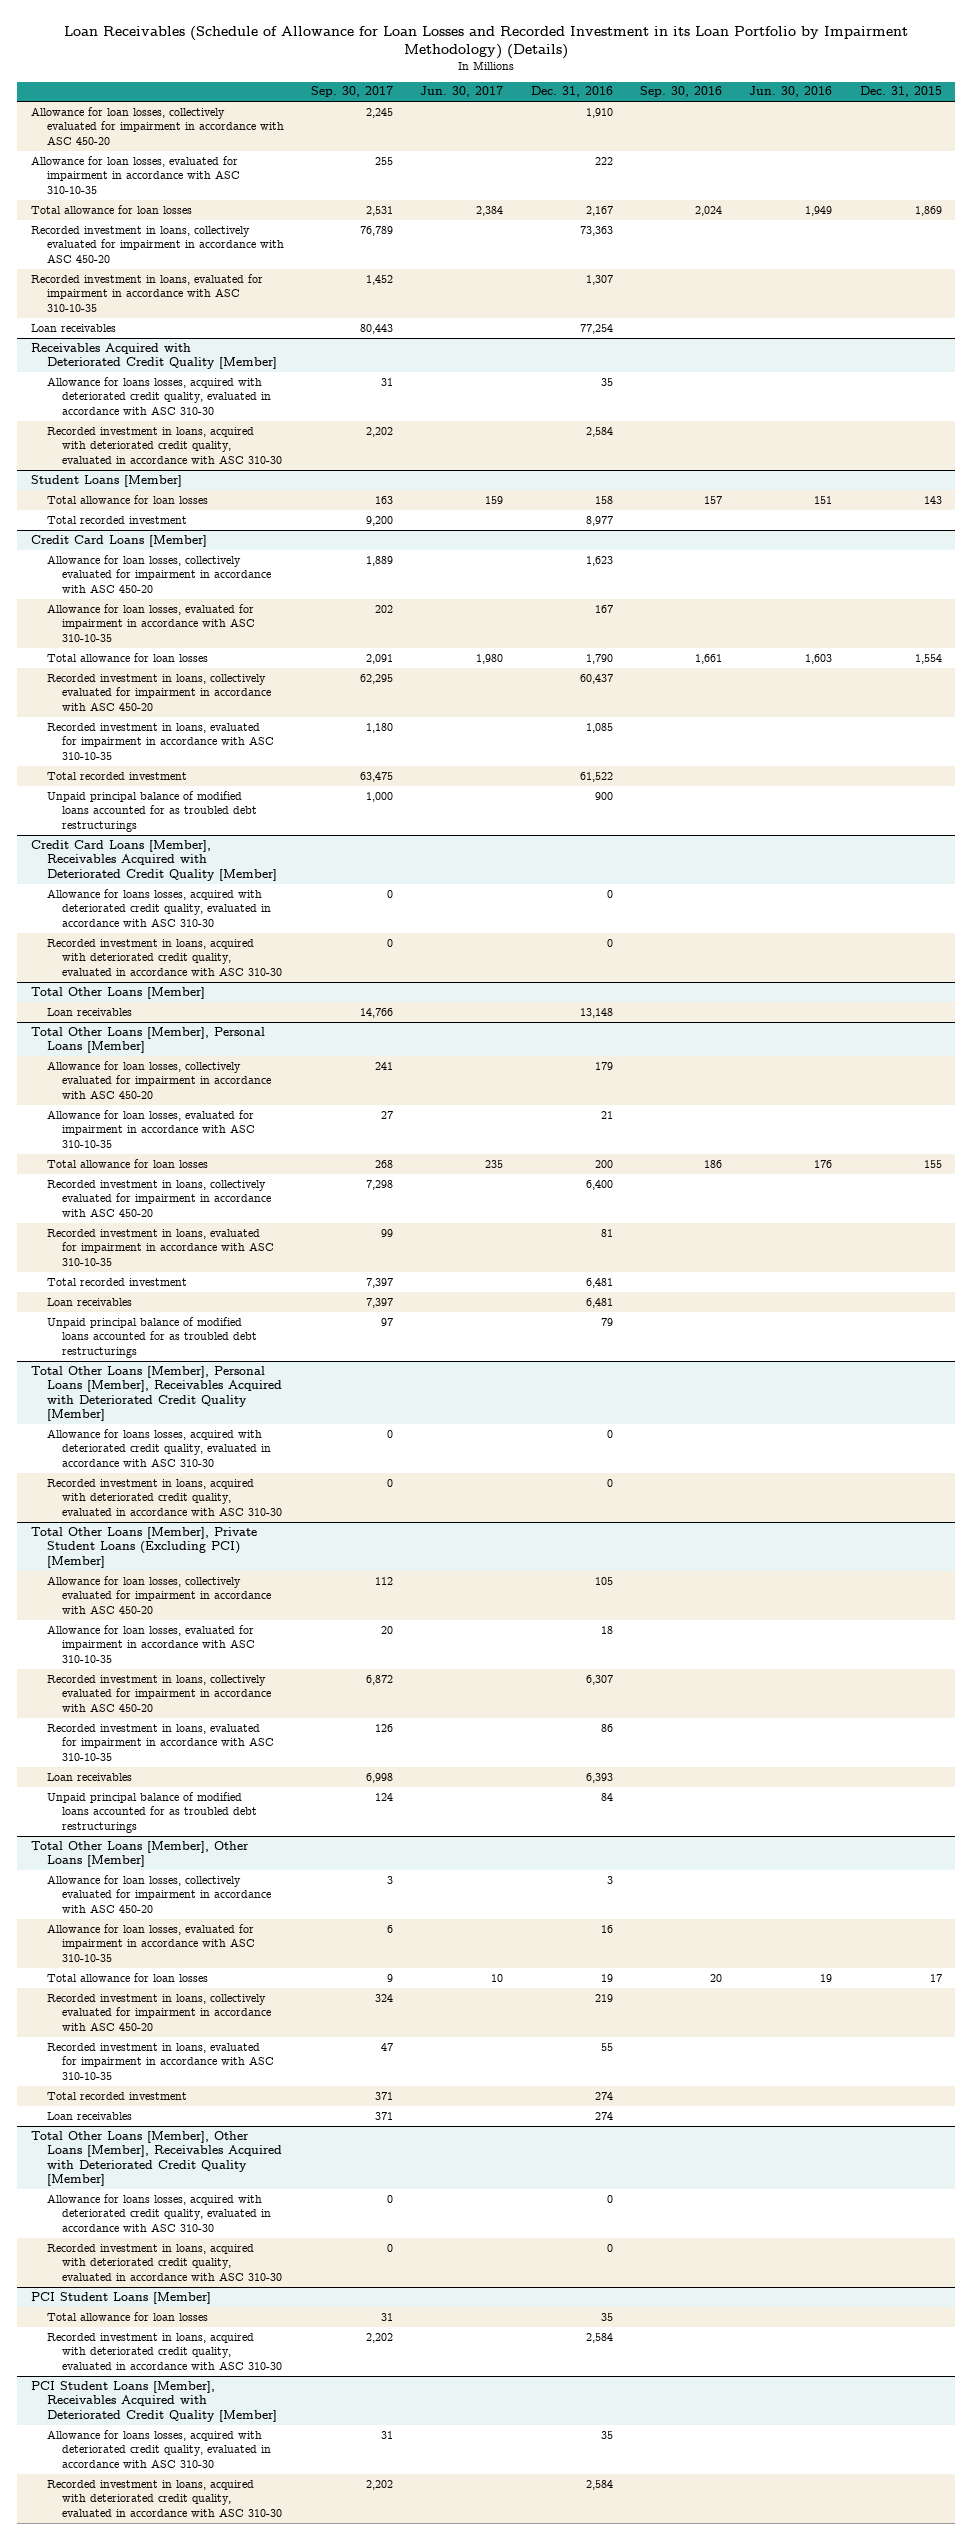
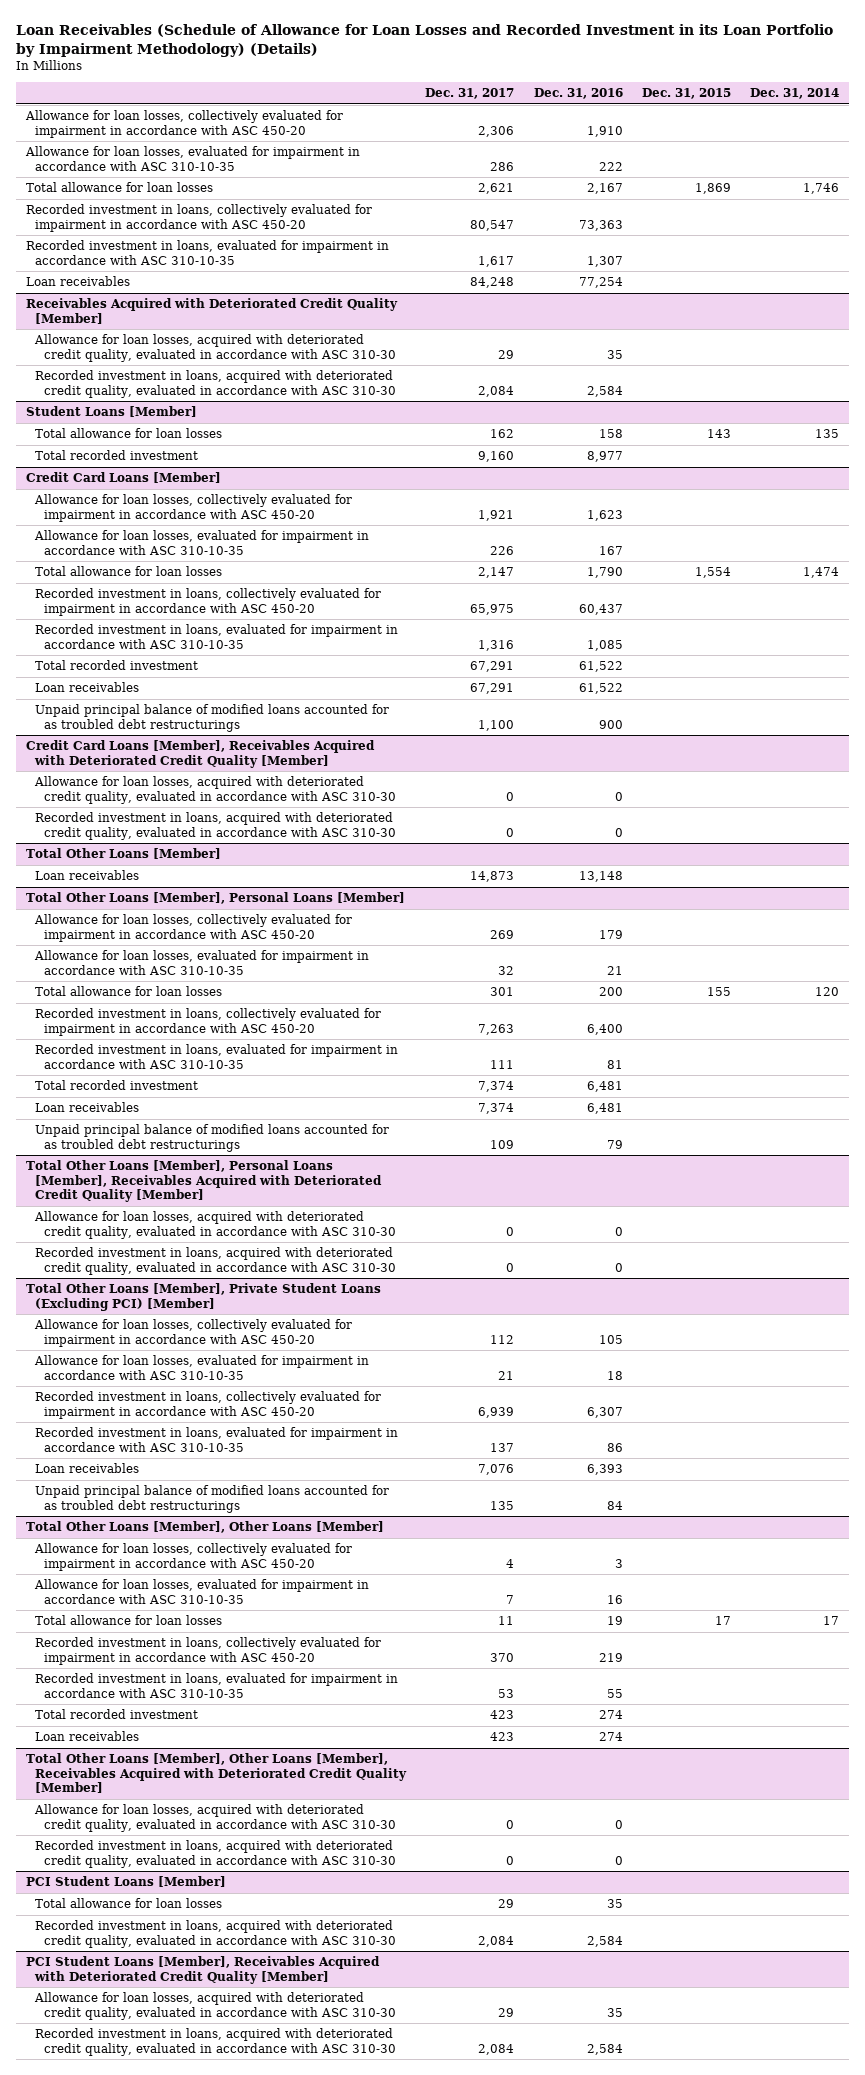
[310,86,393,98] Sep. 30, 2017 -> none
[420,86,504,98] Jun. 30, 2017 -> none
[639,86,722,98] Sep. 30, 2016 -> none
[749,86,833,98] Jun. 30, 2016 -> none
none -> [425,88,515,100] Dec. 31, 2017
none -> [750,88,840,100] Dec. 31, 2014
[46,376,272,415] Allowance for loans losses, acquired with deteriorated credit quality, evaluated in accordance with ASC 310-30 -> [34,334,397,362] Allowance for loan losses, acquired with deteriorated credit quality, evaluated in accordance with ASC 310-30
none -> [35,682,140,693] Loan receivables
[46,888,272,927] Allowance for loans losses, acquired with deteriorated credit quality, evaluated in accordance with ASC 310-30 -> [34,776,397,804] Allowance for loan losses, acquired with deteriorated credit quality, evaluated in accordance with ASC 310-30
[46,1428,272,1467] Allowance for loans losses, acquired with deteriorated credit quality, evaluated in accordance with ASC 310-30 -> [34,1211,397,1239] Allowance for loan losses, acquired with deteriorated credit quality, evaluated in accordance with ASC 310-30
[46,2193,272,2232] Allowance for loans losses, acquired with deteriorated credit quality, evaluated in accordance with ASC 310-30 -> [34,1804,397,1832] Allowance for loan losses, acquired with deteriorated credit quality, evaluated in accordance with ASC 310-30
[46,2429,272,2468] Allowance for loans losses, acquired with deteriorated credit quality, evaluated in accordance with ASC 310-30 -> [34,1992,397,2020] Allowance for loan losses, acquired with deteriorated credit quality, evaluated in accordance with ASC 310-30

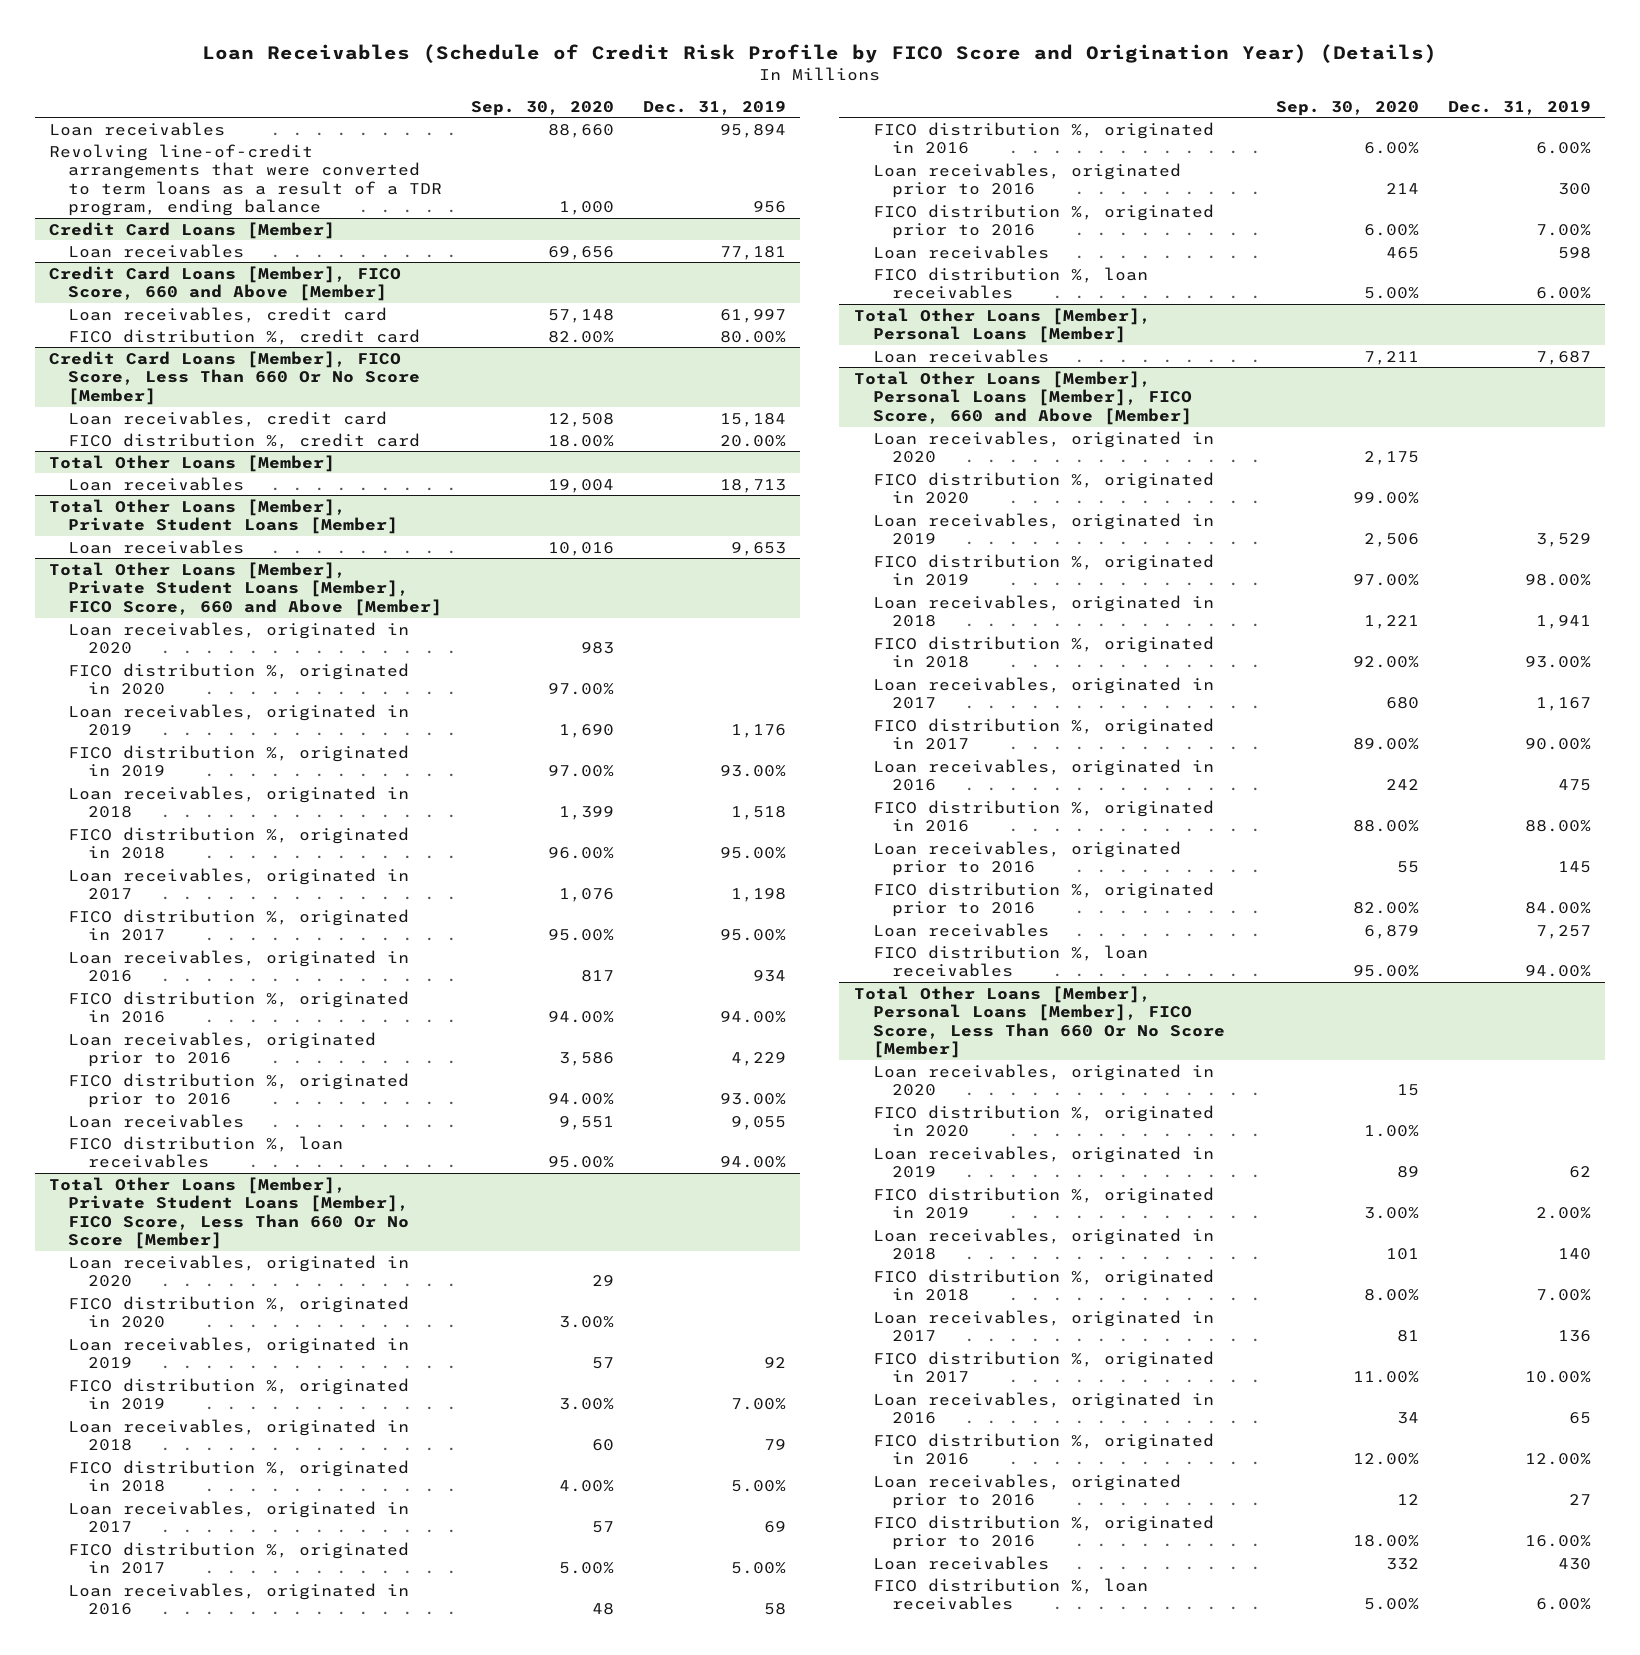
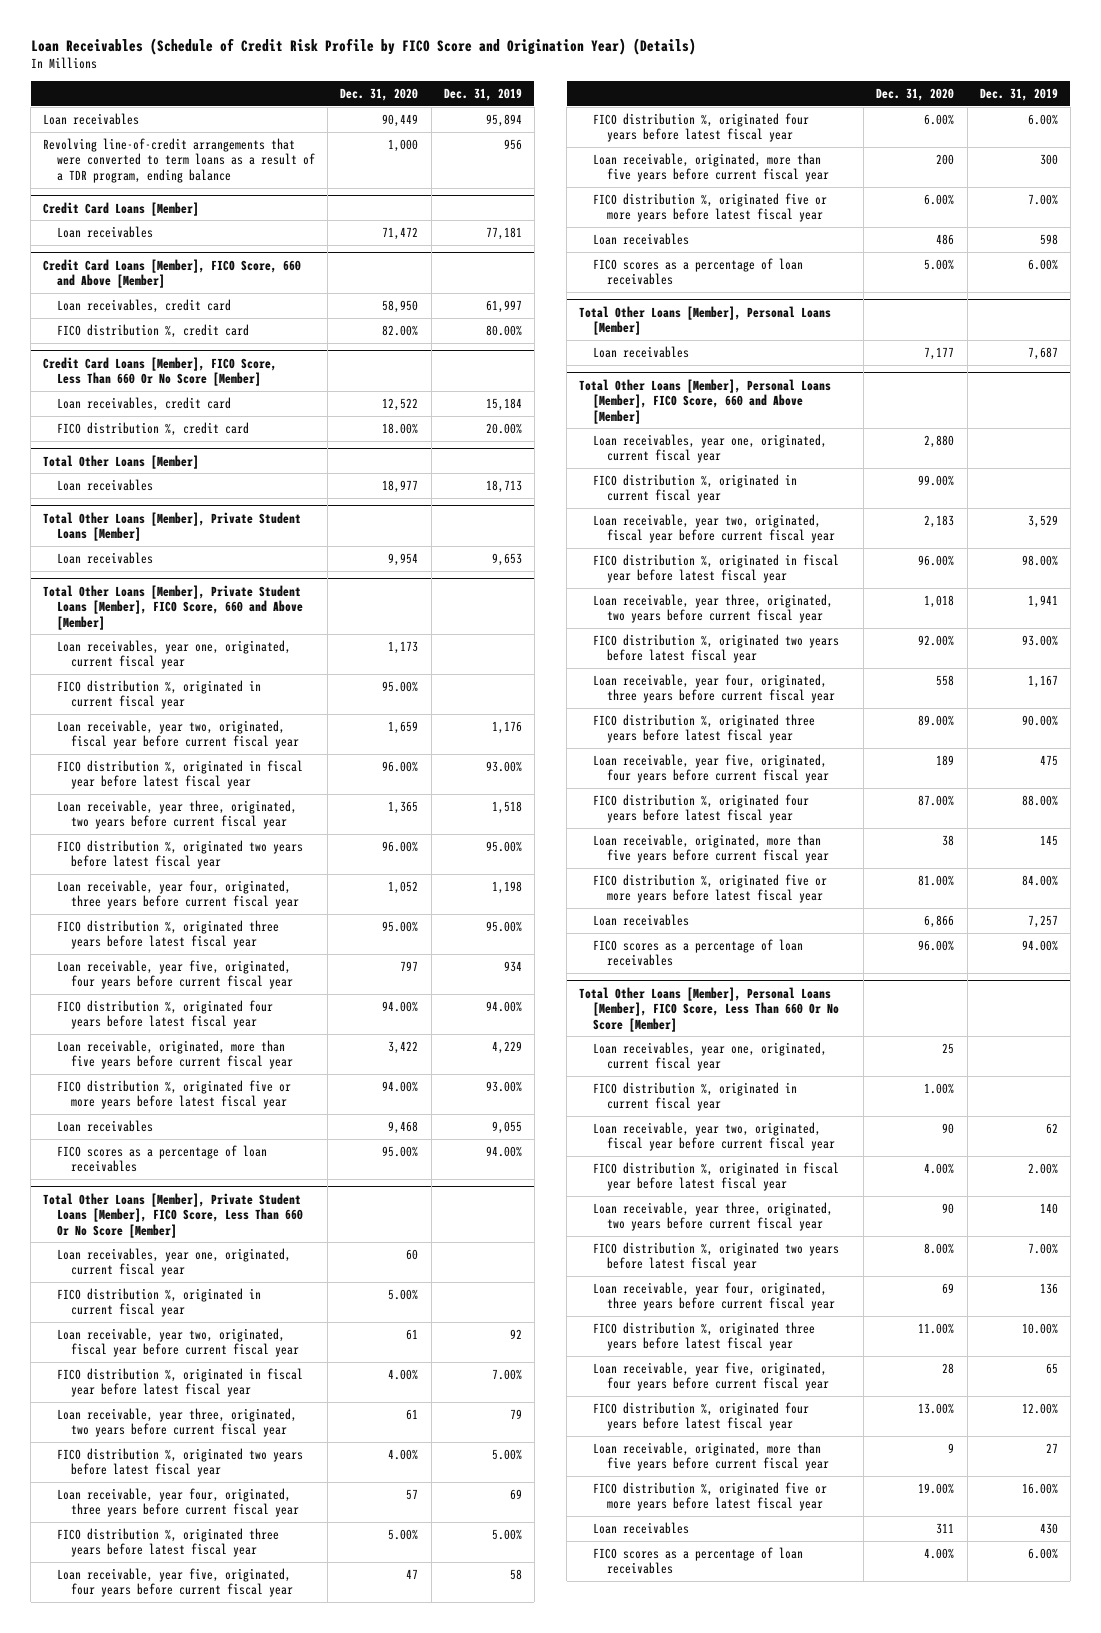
[471,100,615,116] Sep. 30, 2020 -> none
none -> [340,87,419,101] Dec. 31, 2020
[68,621,410,655] Loan receivables, originated in 2020 -> [57,639,292,670] Loan receivables, year one, originated, current fiscal year
[68,662,410,696] FICO distribution %, originated in 2020 -> [57,679,262,710] FICO distribution %, originated in current fiscal year
[68,703,410,737] Loan receivables, originated in 2019 -> [57,719,300,750] Loan receivable, year two, originated, fiscal year before current fiscal year
[68,744,410,778] FICO distribution %, originated in 2019 -> [57,759,304,790] FICO distribution %, originated in fiscal year before latest fiscal year
[68,785,410,819] Loan receivables, originated in 2018 -> [57,799,298,830] Loan receivable, year three, originated, two years before current fiscal year
[68,826,410,860] FICO distribution %, originated in 2018 -> [57,839,304,870] FICO distribution %, originated two years before latest fiscal year
[68,867,410,901] Loan receivables, originated in 2017 -> [57,879,300,910] Loan receivable, year four, originated, three years before current fiscal year
[68,908,410,942] FICO distribution %, originated in 2017 -> [57,919,280,950] FICO distribution %, originated three years before latest fiscal year
[68,949,410,983] Loan receivables, originated in 2016 -> [57,959,294,990] Loan receivable, year five, originated, four years before current fiscal year
[68,990,410,1024] FICO distribution %, originated in 2016 -> [57,999,274,1030] FICO distribution %, originated four years before latest fiscal year
[68,1031,377,1068] Loan receivables, originated prior to 2016 -> [57,1039,294,1070] Loan receivable, originated, more than five years before current fiscal year
[68,1072,410,1109] FICO distribution %, originated prior to 2016 -> [57,1079,292,1110] FICO distribution %, originated five or more years before latest fiscal year
[68,1135,344,1169] FICO distribution %, loan receivables -> [57,1144,268,1173] FICO scores as a percentage of loan receivables
[68,1254,410,1288] Loan receivables, originated in 2020 -> [57,1247,292,1278] Loan receivables, year one, originated, current fiscal year
[68,1295,410,1329] FICO distribution %, originated in 2020 -> [57,1287,262,1318] FICO distribution %, originated in current fiscal year
[68,1336,410,1370] Loan receivables, originated in 2019 -> [57,1327,300,1358] Loan receivable, year two, originated, fiscal year before current fiscal year
[68,1377,410,1411] FICO distribution %, originated in 2019 -> [57,1367,304,1398] FICO distribution %, originated in fiscal year before latest fiscal year
[68,1418,410,1452] Loan receivables, originated in 2018 -> [57,1407,298,1438] Loan receivable, year three, originated, two years before current fiscal year
[68,1459,410,1493] FICO distribution %, originated in 2018 -> [57,1447,304,1478] FICO distribution %, originated two years before latest fiscal year
[68,1500,410,1534] Loan receivables, originated in 2017 -> [57,1487,300,1518] Loan receivable, year four, originated, three years before current fiscal year
[68,1541,410,1575] FICO distribution %, originated in 2017 -> [57,1527,280,1558] FICO distribution %, originated three years before latest fiscal year
[68,1582,410,1616] Loan receivables, originated in 2016 -> [57,1567,294,1598] Loan receivable, year five, originated, four years before current fiscal year
[873,121,1215,155] FICO distribution %, originated in 2016 -> [593,112,810,143] FICO distribution %, originated four years before latest fiscal year
[873,162,1182,199] Loan receivables, originated prior to 2016 -> [593,152,830,183] Loan receivable, originated, more than five years before current fiscal year
[873,203,1215,240] FICO distribution %, originated prior to 2016 -> [593,192,828,223] FICO distribution %, originated five or more years before latest fiscal year
[873,266,1149,300] FICO distribution %, loan receivables -> [593,257,804,286] FICO scores as a percentage of loan receivables
[873,430,1215,464] Loan receivables, originated in 2020 -> [593,433,828,464] Loan receivables, year one, originated, current fiscal year
[873,471,1215,505] FICO distribution %, originated in 2020 -> [593,473,798,504] FICO distribution %, originated in current fiscal year
[873,512,1215,546] Loan receivables, originated in 2019 -> [593,513,836,544] Loan receivable, year two, originated, fiscal year before current fiscal year
[873,553,1215,587] FICO distribution %, originated in 2019 -> [593,553,840,584] FICO distribution %, originated in fiscal year before latest fiscal year
[873,594,1215,628] Loan receivables, originated in 2018 -> [593,593,834,624] Loan receivable, year three, originated, two years before current fiscal year
[873,635,1215,669] FICO distribution %, originated in 2018 -> [593,633,840,664] FICO distribution %, originated two years before latest fiscal year
[873,676,1215,710] Loan receivables, originated in 2017 -> [593,673,836,704] Loan receivable, year four, originated, three years before current fiscal year
[873,717,1215,751] FICO distribution %, originated in 2017 -> [593,713,816,744] FICO distribution %, originated three years before latest fiscal year
[873,758,1215,792] Loan receivables, originated in 2016 -> [593,753,830,784] Loan receivable, year five, originated, four years before current fiscal year
[873,799,1215,833] FICO distribution %, originated in 2016 -> [593,793,810,824] FICO distribution %, originated four years before latest fiscal year
[873,840,1182,877] Loan receivables, originated prior to 2016 -> [593,833,830,864] Loan receivable, originated, more than five years before current fiscal year
[873,881,1215,918] FICO distribution %, originated prior to 2016 -> [593,873,828,904] FICO distribution %, originated five or more years before latest fiscal year
[873,944,1149,978] FICO distribution %, loan receivables -> [593,938,804,967] FICO scores as a percentage of loan receivables
[873,1063,1215,1097] Loan receivables, originated in 2020 -> [593,1041,828,1072] Loan receivables, year one, originated, current fiscal year
[873,1104,1215,1138] FICO distribution %, originated in 2020 -> [593,1081,798,1112] FICO distribution %, originated in current fiscal year
[873,1145,1215,1179] Loan receivables, originated in 2019 -> [593,1121,836,1152] Loan receivable, year two, originated, fiscal year before current fiscal year
[873,1186,1215,1220] FICO distribution %, originated in 2019 -> [593,1161,840,1192] FICO distribution %, originated in fiscal year before latest fiscal year
[873,1227,1215,1261] Loan receivables, originated in 2018 -> [593,1201,834,1232] Loan receivable, year three, originated, two years before current fiscal year
[873,1268,1215,1302] FICO distribution %, originated in 2018 -> [593,1241,840,1272] FICO distribution %, originated two years before latest fiscal year
[873,1309,1215,1343] Loan receivables, originated in 2017 -> [593,1281,836,1312] Loan receivable, year four, originated, three years before current fiscal year
[873,1350,1215,1384] FICO distribution %, originated in 2017 -> [593,1321,816,1352] FICO distribution %, originated three years before latest fiscal year
[873,1391,1215,1425] Loan receivables, originated in 2016 -> [593,1361,830,1392] Loan receivable, year five, originated, four years before current fiscal year
[873,1432,1215,1466] FICO distribution %, originated in 2016 -> [593,1401,810,1432] FICO distribution %, originated four years before latest fiscal year
[873,1473,1182,1510] Loan receivables, originated prior to 2016 -> [593,1441,830,1472] Loan receivable, originated, more than five years before current fiscal year
[873,1514,1215,1551] FICO distribution %, originated prior to 2016 -> [593,1481,828,1512] FICO distribution %, originated five or more years before latest fiscal year
[873,1577,1149,1611] FICO distribution %, loan receivables -> [593,1546,804,1575] FICO scores as a percentage of loan receivables

